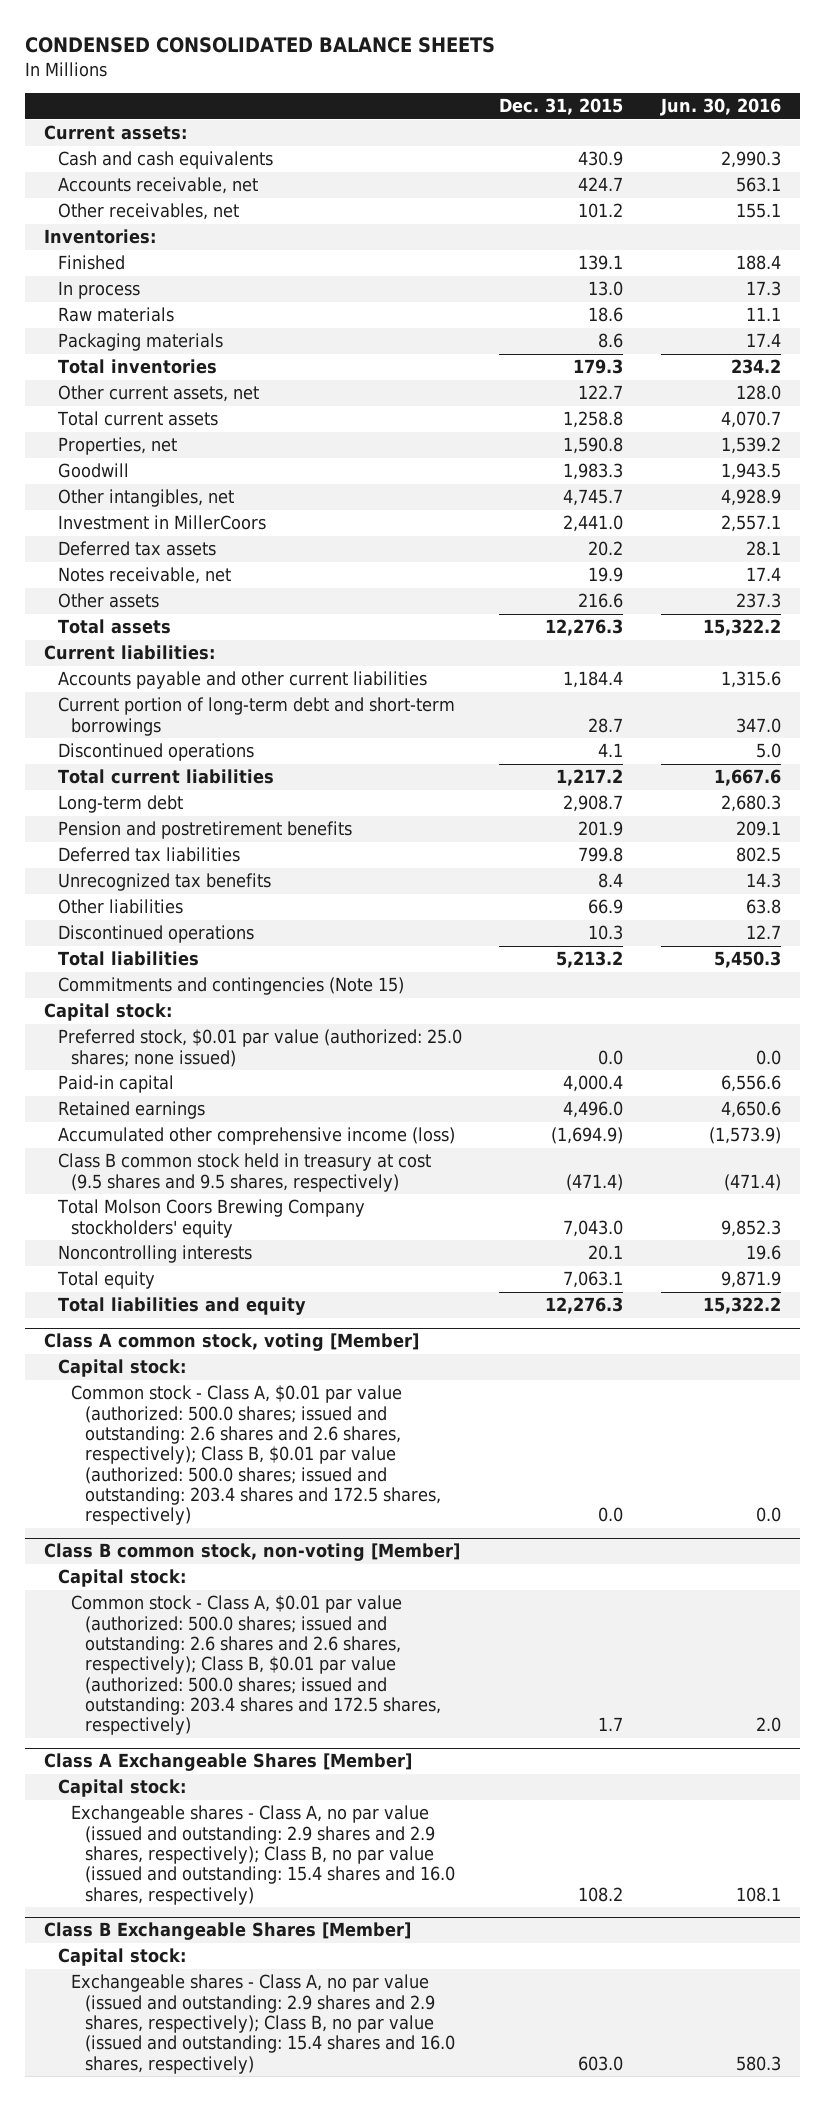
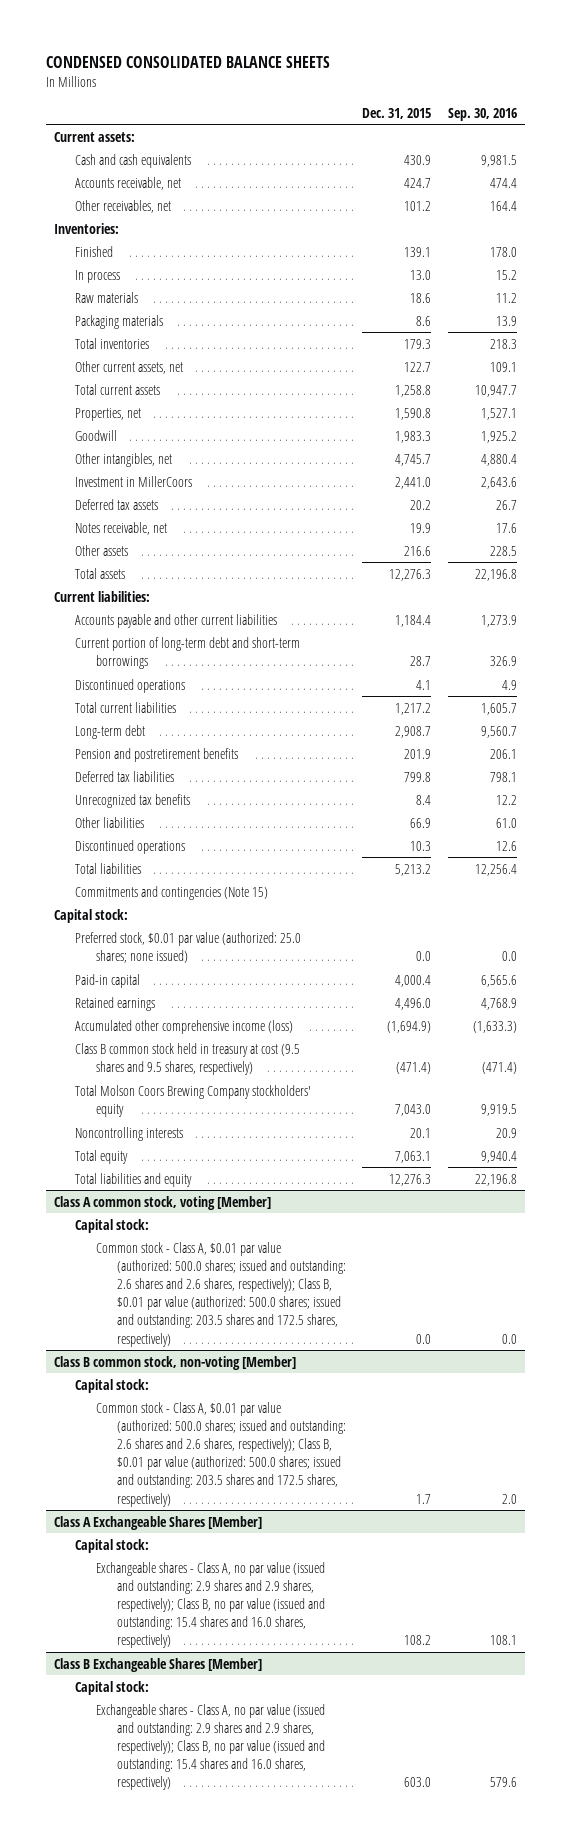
[660,98,782,117] Jun. 30, 2016 -> none
none -> [447,107,517,121] Sep. 30, 2016
[71,1385,441,1526] Common stock - Class A, $0.01 par value (authorized: 500.0 shares; issued and outstanding: 2.6 shares and 2.6 shares, respectively); Class B, $0.01 par value (authorized: 500.0 shares; issued and outstanding: 203.4 shares and 172.5 shares, respectively) -> [95,1241,346,1347] Common stock - Class A, $0.01 par value (authorized: 500.0 shares; issued and outstanding: 2.6 shares and 2.6 shares, respectively); Class B, $0.01 par value (authorized: 500.0 shares; issued and outstanding: 203.5 shares and 172.5 shares, respectively)
[71,1595,441,1736] Common stock - Class A, $0.01 par value (authorized: 500.0 shares; issued and outstanding: 2.6 shares and 2.6 shares, respectively); Class B, $0.01 par value (authorized: 500.0 shares; issued and outstanding: 203.4 shares and 172.5 shares, respectively) -> [95,1401,346,1507] Common stock - Class A, $0.01 par value (authorized: 500.0 shares; issued and outstanding: 2.6 shares and 2.6 shares, respectively); Class B, $0.01 par value (authorized: 500.0 shares; issued and outstanding: 203.5 shares and 172.5 shares, respectively)

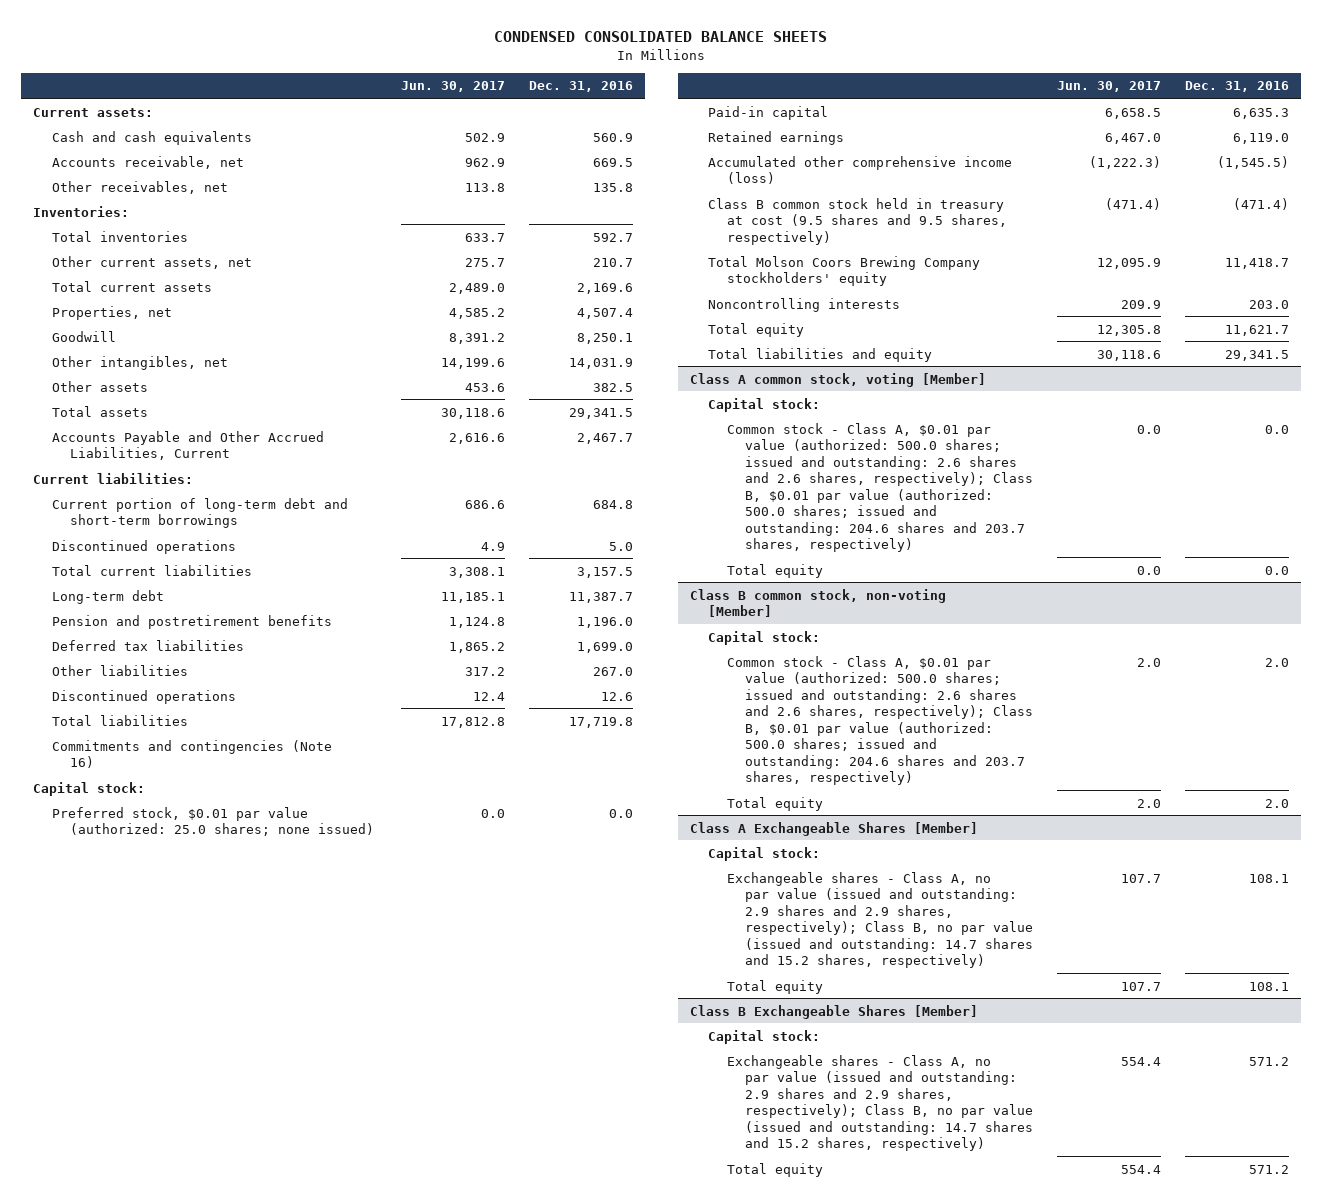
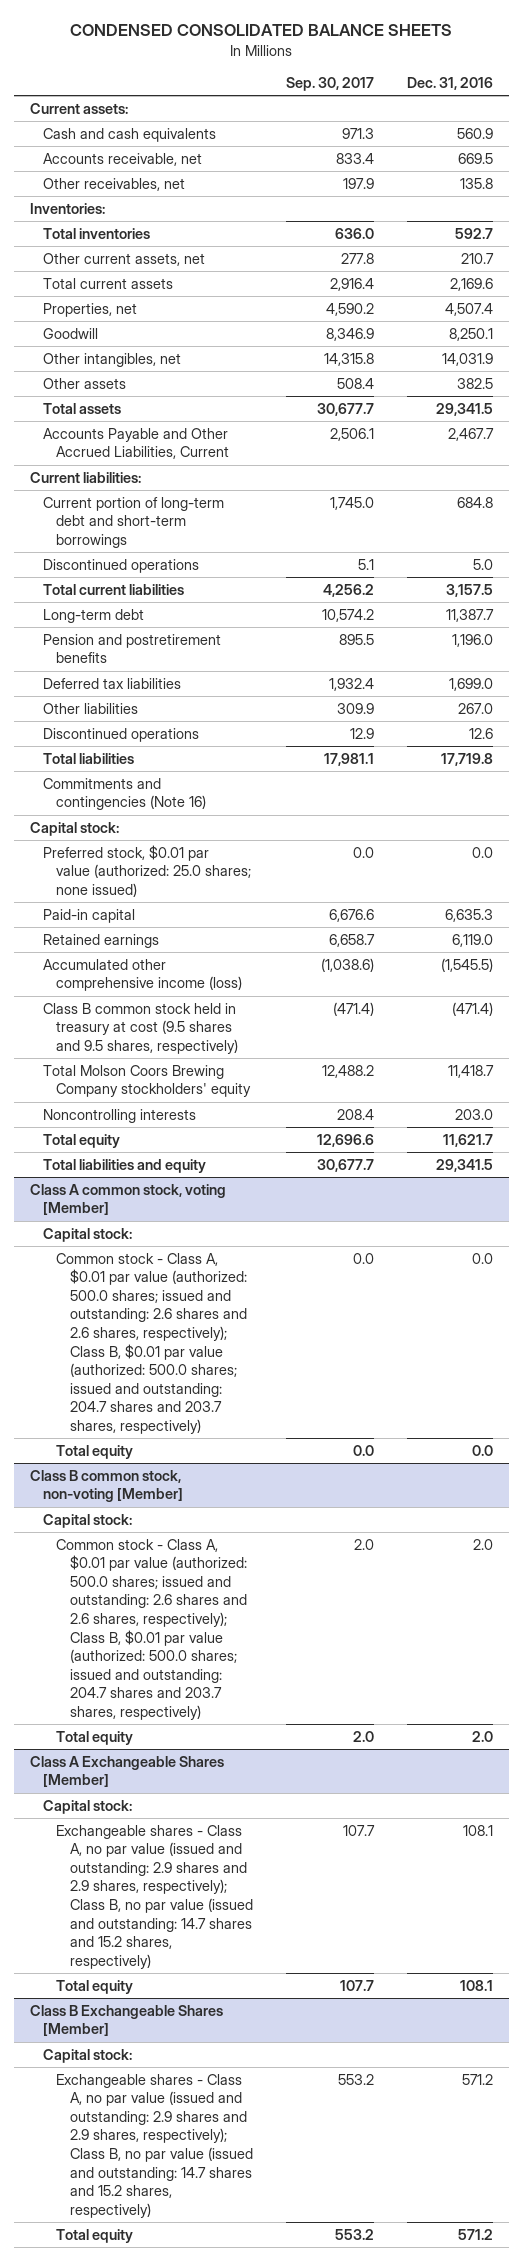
[400,81,505,93] Jun. 30, 2017 -> none
none -> [285,76,374,91] Sep. 30, 2017
[726,422,1034,553] Common stock - Class A, $0.01 par value (authorized: 500.0 shares; issued and outstanding: 2.6 shares and 2.6 shares, respectively); Class B, $0.01 par value (authorized: 500.0 shares; issued and outstanding: 204.6 shares and 203.7 shares, respectively) -> [56,1252,247,1434] Common stock - Class A, $0.01 par value (authorized: 500.0 shares; issued and outstanding: 2.6 shares and 2.6 shares, respectively); Class B, $0.01 par value (authorized: 500.0 shares; issued and outstanding: 204.7 shares and 203.7 shares, respectively)
[726,655,1034,786] Common stock - Class A, $0.01 par value (authorized: 500.0 shares; issued and outstanding: 2.6 shares and 2.6 shares, respectively); Class B, $0.01 par value (authorized: 500.0 shares; issued and outstanding: 204.6 shares and 203.7 shares, respectively) -> [56,1538,247,1720] Common stock - Class A, $0.01 par value (authorized: 500.0 shares; issued and outstanding: 2.6 shares and 2.6 shares, respectively); Class B, $0.01 par value (authorized: 500.0 shares; issued and outstanding: 204.7 shares and 203.7 shares, respectively)

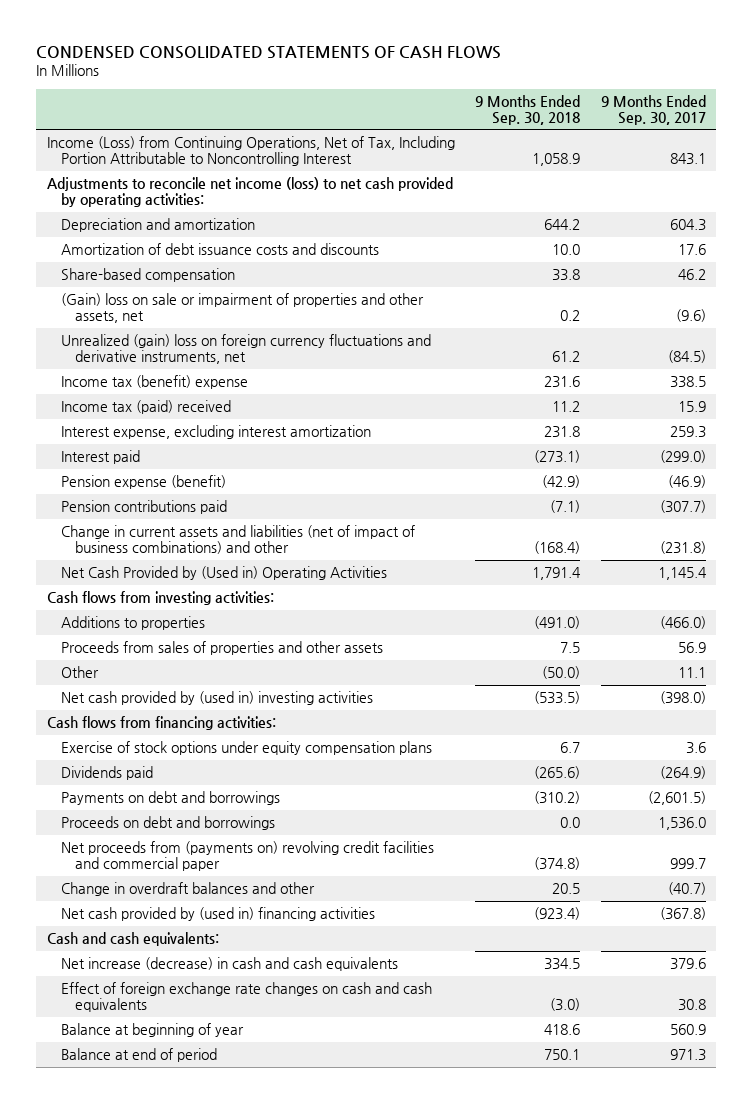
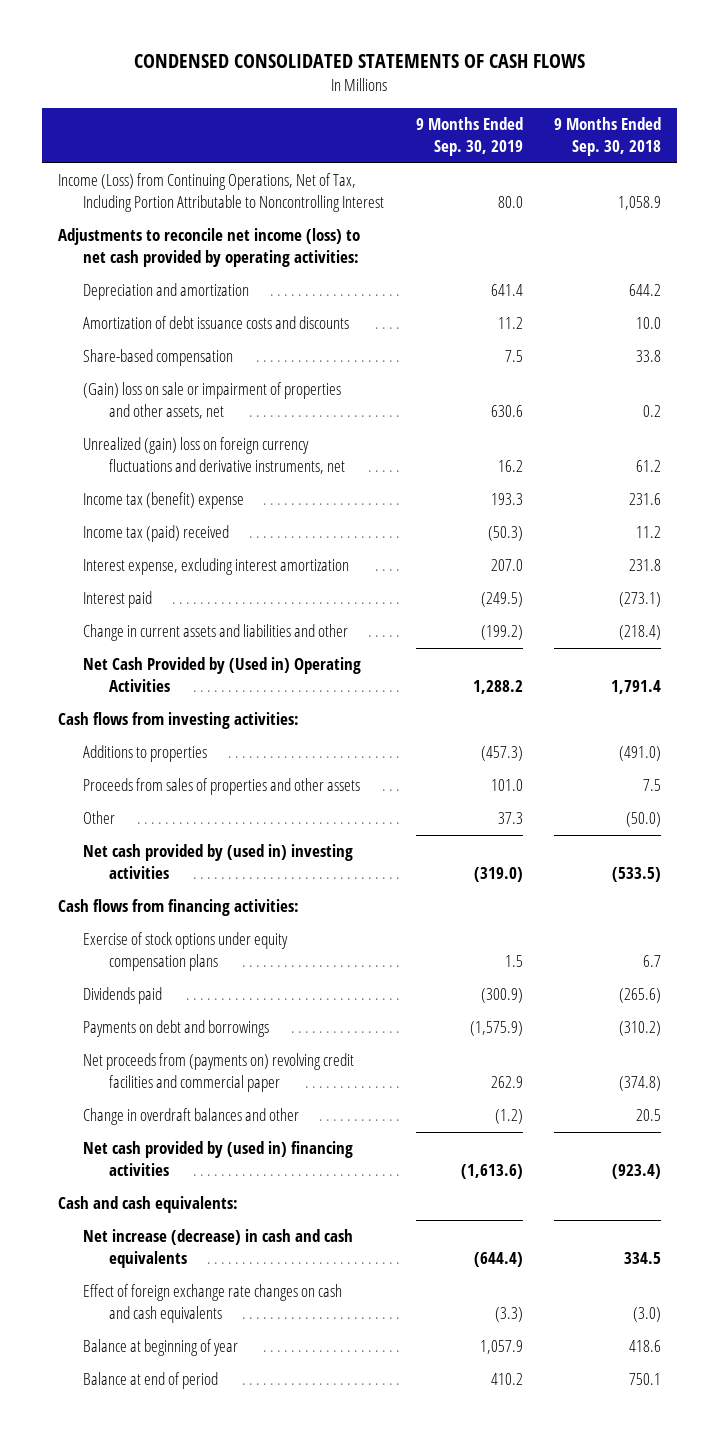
[600,94,706,125] 9 Months Ended Sep. 30, 2017 -> none
none -> [415,117,523,157] 9 Months Ended Sep. 30, 2019
[60,475,226,490] Pension expense (benefit) -> none
[60,500,227,515] Pension contributions paid -> none
[60,525,415,554] Change in current assets and liabilities (net of impact of business combinations) and other -> [83,624,349,642] Change in current assets and liabilities and other
[534,540,581,554] (168.4) -> [619,625,662,641] (218.4)
[60,816,275,831] Proceeds on debt and borrowings -> none

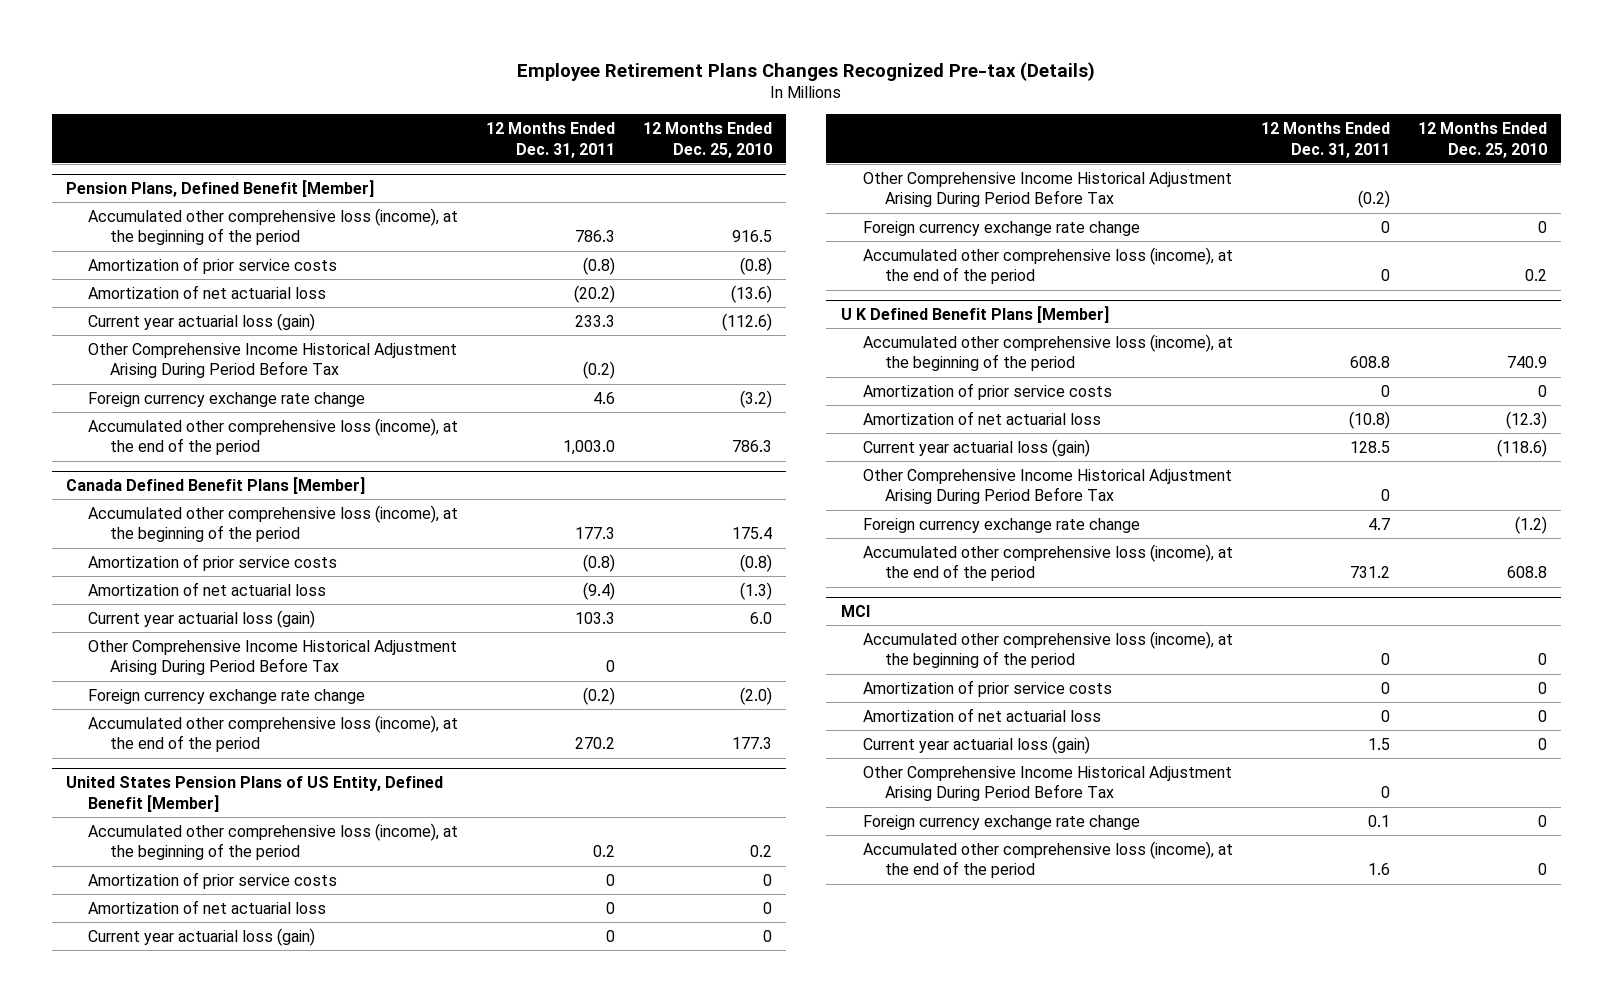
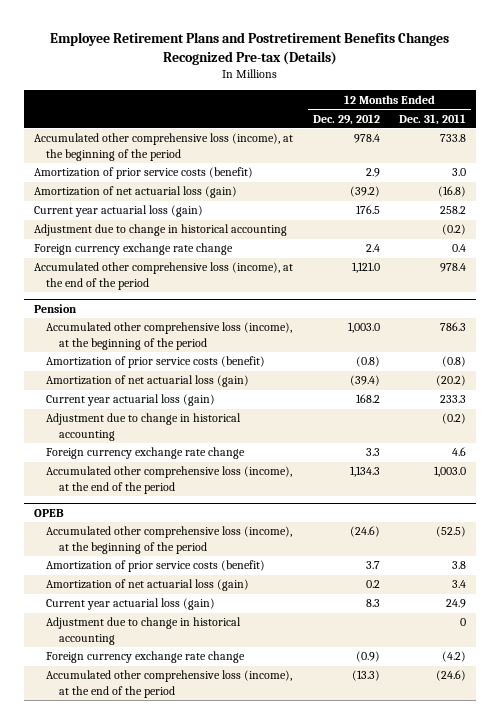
[517,61,1096,81] Employee Retirement Plans Changes Recognized Pre-tax (Details) -> [50,32,450,65] Employee Retirement Plans and Postretirement Benefits Changes Recognized Pre-tax (Details)
[643,121,773,158] 12 Months Ended Dec. 25, 2010 -> none
none -> [312,113,380,125] Dec. 29, 2012
[65,180,374,198] Pension Plans, Defined Benefit [Member] -> none
none -> [34,133,294,161] Accumulated other comprehensive loss (income), at the beginning of the period
none -> [34,167,254,180] Amortization of prior service costs (benefit)
none -> [34,186,238,199] Amortization of net actuarial loss (gain)
none -> [34,205,204,218] Current year actuarial loss (gain)
none -> [34,224,288,237] Adjustment due to change in historical accounting
none -> [34,243,234,256] Foreign currency exchange rate change
none -> [34,262,294,290] Accumulated other comprehensive loss (income), at the end of the period
none -> [34,304,78,314] Pension
[87,256,337,274] Amortization of prior service costs -> [46,356,266,369] Amortization of prior service costs (benefit)
[87,284,326,299] Amortization of net actuarial loss -> [46,375,250,388] Amortization of net actuarial loss (gain)
[87,342,457,379] Other Comprehensive Income Historical Adjustment Arising During Period Before Tax -> [46,413,242,441] Adjustment due to change in historical accounting
[65,477,365,495] Canada Defined Benefit Plans [Member] -> none
[65,776,443,812] United States Pension Plans of US Entity, Defined Benefit [Member] -> none
[87,822,458,861] Accumulated other comprehensive loss (income), at the beginning of the period -> none
[87,871,337,889] Amortization of prior service costs -> none
[87,899,326,914] Amortization of net actuarial loss -> none
[87,927,315,946] Current year actuarial loss (gain) -> none
[862,171,1232,208] Other Comprehensive Income Historical Adjustment Arising During Period Before Tax -> none
[862,220,1140,236] Foreign currency exchange rate change -> none
[862,246,1233,285] Accumulated other comprehensive loss (income), at the end of the period -> none
[840,306,1109,324] U K Defined Benefit Plans [Member] -> none
[862,333,1233,372] Accumulated other comprehensive loss (income), at the beginning of the period -> none
[862,382,1112,400] Amortization of prior service costs -> none
[862,410,1101,425] Amortization of net actuarial loss -> none
[862,438,1090,457] Current year actuarial loss (gain) -> none
[862,468,1232,505] Other Comprehensive Income Historical Adjustment Arising During Period Before Tax -> none
[862,517,1140,533] Foreign currency exchange rate change -> none
[862,543,1233,582] Accumulated other comprehensive loss (income), at the end of the period -> none
[840,605,870,618] MCI -> none
[862,630,1233,669] Accumulated other comprehensive loss (income), at the beginning of the period -> none
[862,679,1112,697] Amortization of prior service costs -> none
[862,707,1101,722] Amortization of net actuarial loss -> none
[862,735,1090,754] Current year actuarial loss (gain) -> none
[862,765,1232,802] Other Comprehensive Income Historical Adjustment Arising During Period Before Tax -> none
[862,814,1140,830] Foreign currency exchange rate change -> none
[862,840,1233,879] Accumulated other comprehensive loss (income), at the end of the period -> none
none -> [34,509,65,518] OPEB
[575,527,616,540] 177.3 -> [436,526,467,538] (52.5)
[87,553,337,571] Amortization of prior service costs -> [46,560,266,573] Amortization of prior service costs (benefit)
[583,553,616,572] (0.8) -> [452,561,467,570] 3.8
[87,581,326,596] Amortization of net actuarial loss -> [46,579,250,592] Amortization of net actuarial loss (gain)
[583,581,616,600] (9.4) -> [452,580,467,589] 3.4
[575,611,616,624] 103.3 -> [446,599,467,609] 24.9
[87,639,457,676] Other Comprehensive Income Historical Adjustment Arising During Period Before Tax -> [46,617,242,645] Adjustment due to change in historical accounting
[583,686,616,705] (0.2) -> [442,651,467,663] (4.2)
[575,737,616,750] 270.2 -> [436,670,467,682] (24.6)

